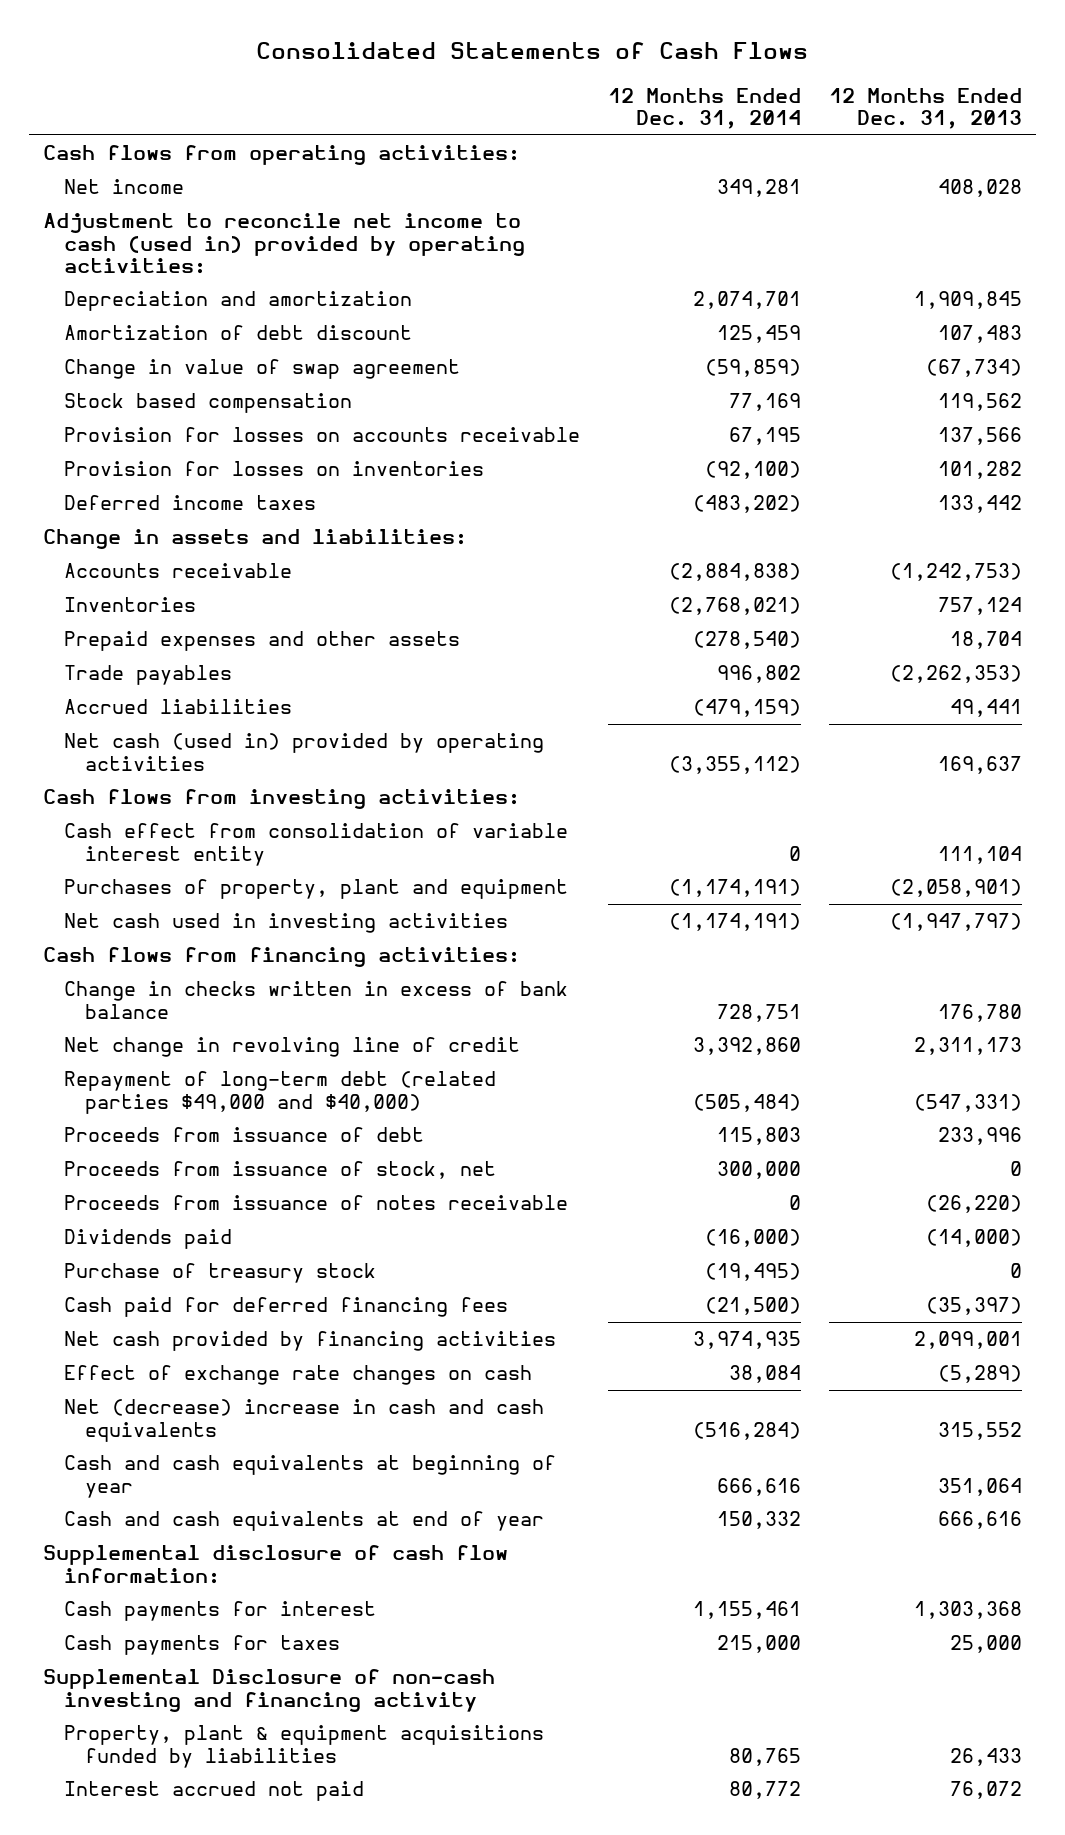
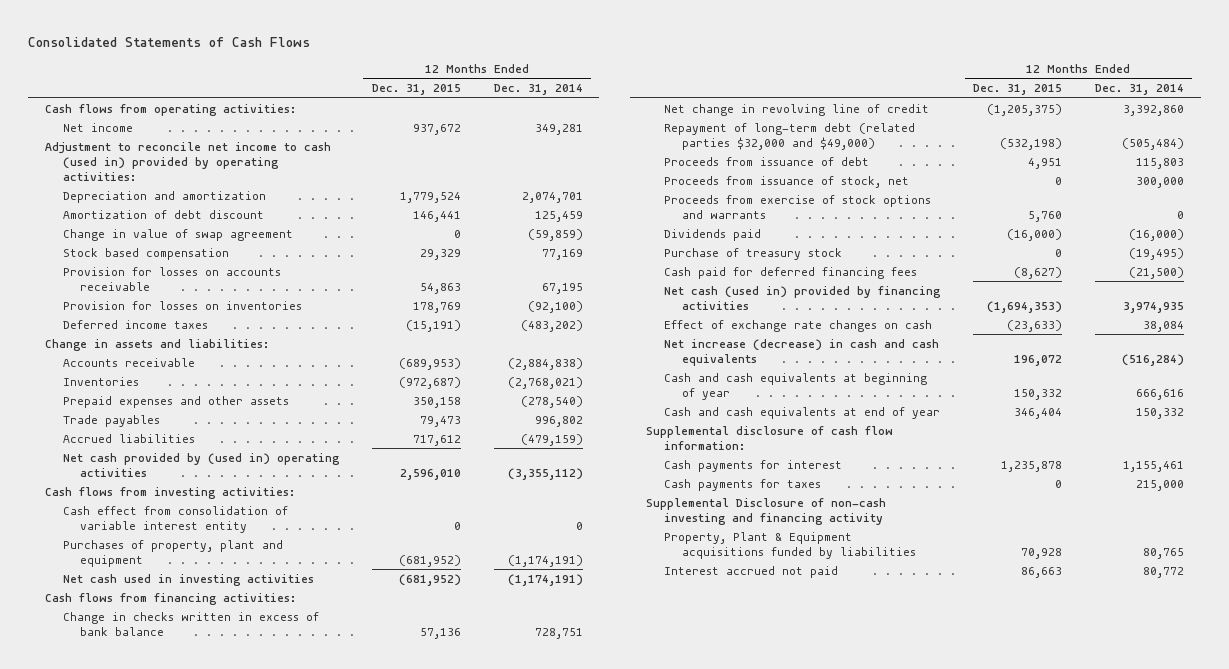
[828,87,1022,130] 12 Months Ended Dec. 31, 2013 -> none
none -> [371,84,461,96] Dec. 31, 2015
[64,733,545,771] Net cash (used in) provided by operating activities -> [62,452,340,477] Net cash provided by (used in) operating activities
[64,1071,497,1114] Repayment of long-term debt (related parties $49,000 and $40,000) -> [663,122,915,150] Repayment of long-term debt (related parties $32,000 and $49,000)
[64,1195,569,1211] Proceeds from issuance of notes receivable -> none
none -> [663,194,931,219] Proceeds from exercise of stock options and warrants
[64,1331,557,1352] Net cash provided by financing activities -> [663,285,941,310] Net cash (used in) provided by financing activities
[64,1399,545,1442] Net (decrease) increase in cash and cash equivalents -> [663,338,939,366] Net increase (decrease) in cash and cash equivalents
[64,1725,545,1768] Property, plant & equipment acquisitions funded by liabilities -> [663,531,916,559] Property, Plant & Equipment acquisitions funded by liabilities

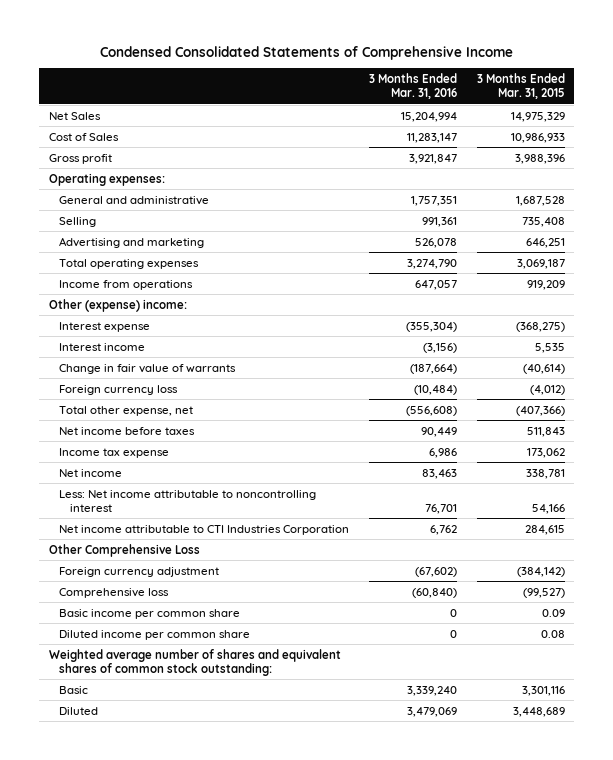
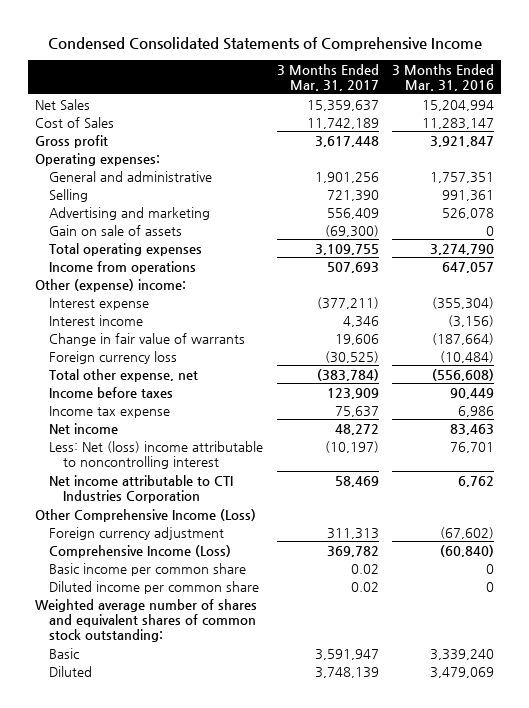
[476,73,565,100] 3 Months Ended Mar. 31, 2015 -> none
none -> [276,63,379,91] 3 Months Ended Mar. 31, 2017
none -> [48,224,182,236] Gain on sale of assets
[59,426,196,435] Net income before taxes -> [48,386,173,398] Income before taxes
[59,489,317,512] Less: Net income attributable to noncontrolling interest -> [48,440,263,469] Less: Net (loss) income attributable to noncontrolling interest
[48,543,200,557] Other Comprehensive Loss -> [35,508,257,522] Other Comprehensive Income (Loss)
[59,587,170,598] Comprehensive loss -> [48,544,231,558] Comprehensive Income (Loss)

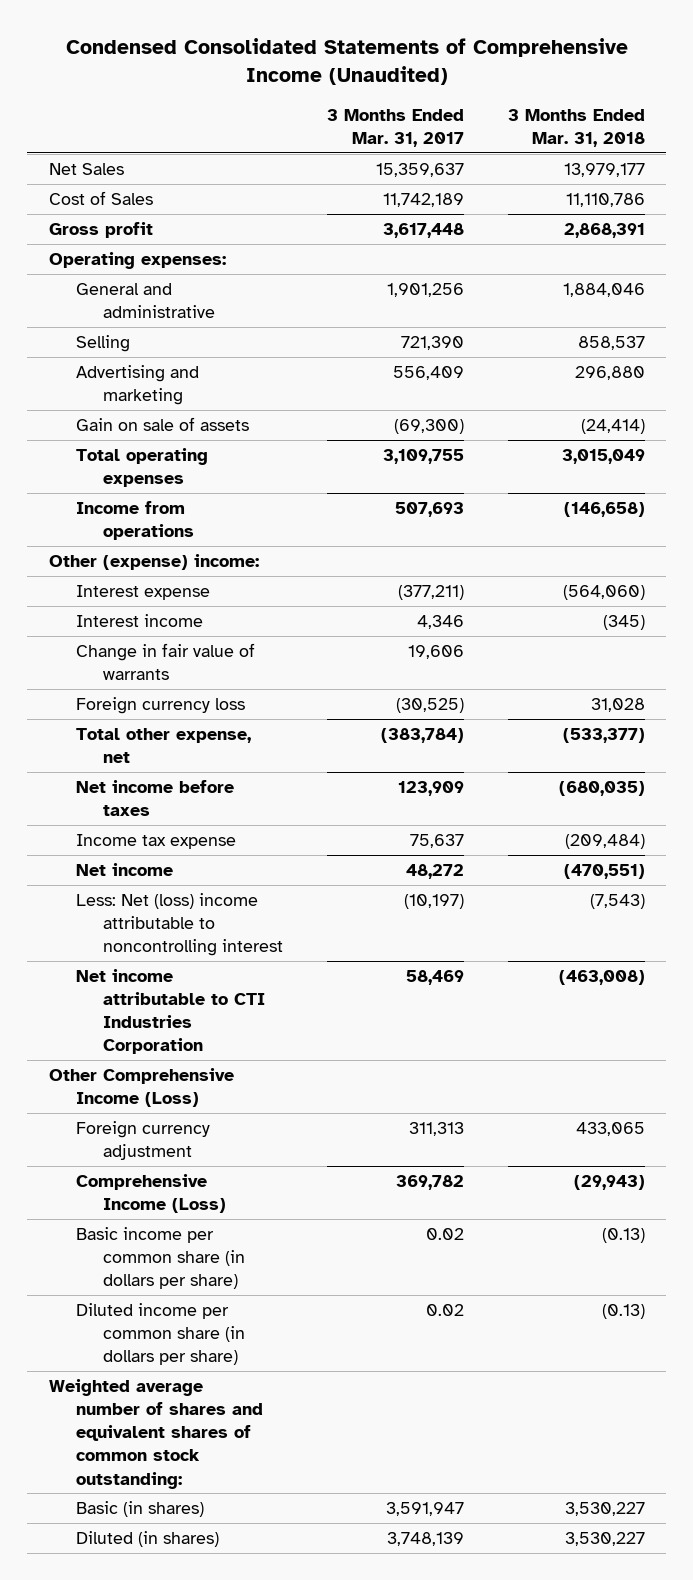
[47,36,482,51] Condensed Consolidated Statements of Comprehensive Income -> [65,38,628,86] Condensed Consolidated Statements of Comprehensive Income (Unaudited)
[392,63,495,91] 3 Months Ended Mar. 31, 2016 -> none
none -> [507,108,645,147] 3 Months Ended Mar. 31, 2018
[48,386,173,398] Income before taxes -> [75,779,234,817] Net income before taxes
[48,562,246,576] Basic income per common share -> [75,1226,246,1290] Basic income per common share (in dollars per share)
[48,580,259,594] Diluted income per common share -> [75,1302,246,1366] Diluted income per common share (in dollars per share)
[48,647,79,659] Basic -> [75,1500,204,1517] Basic (in shares)
[48,665,92,677] Diluted -> [75,1530,219,1547] Diluted (in shares)

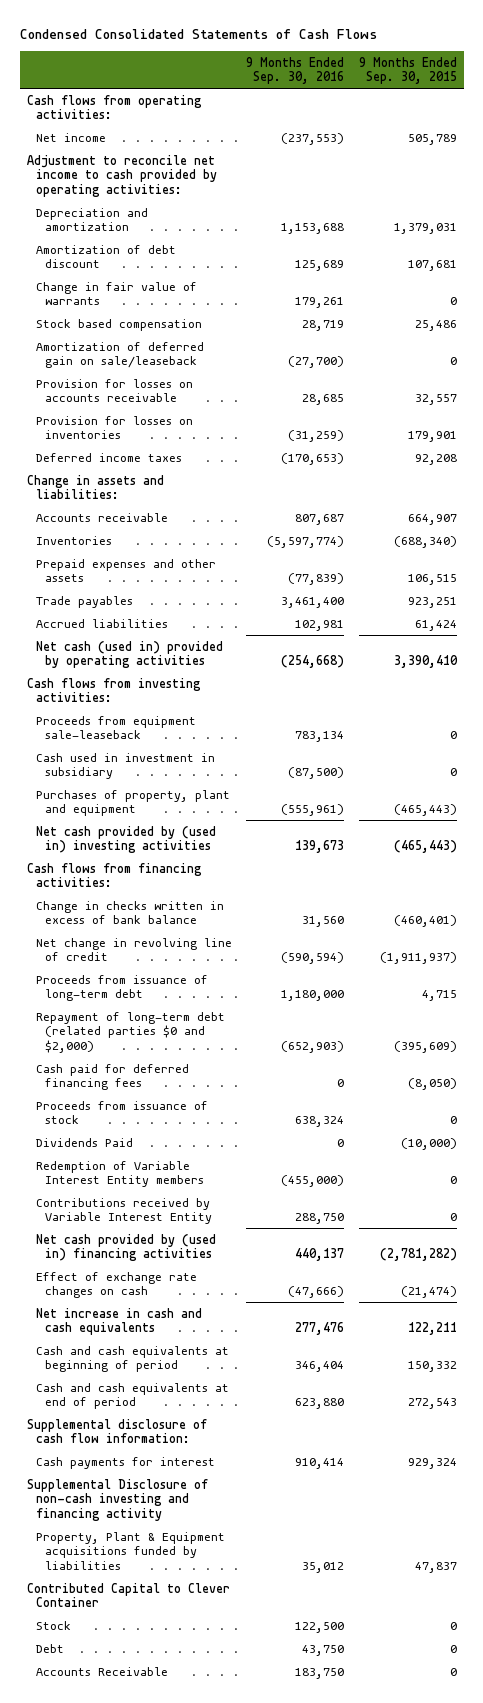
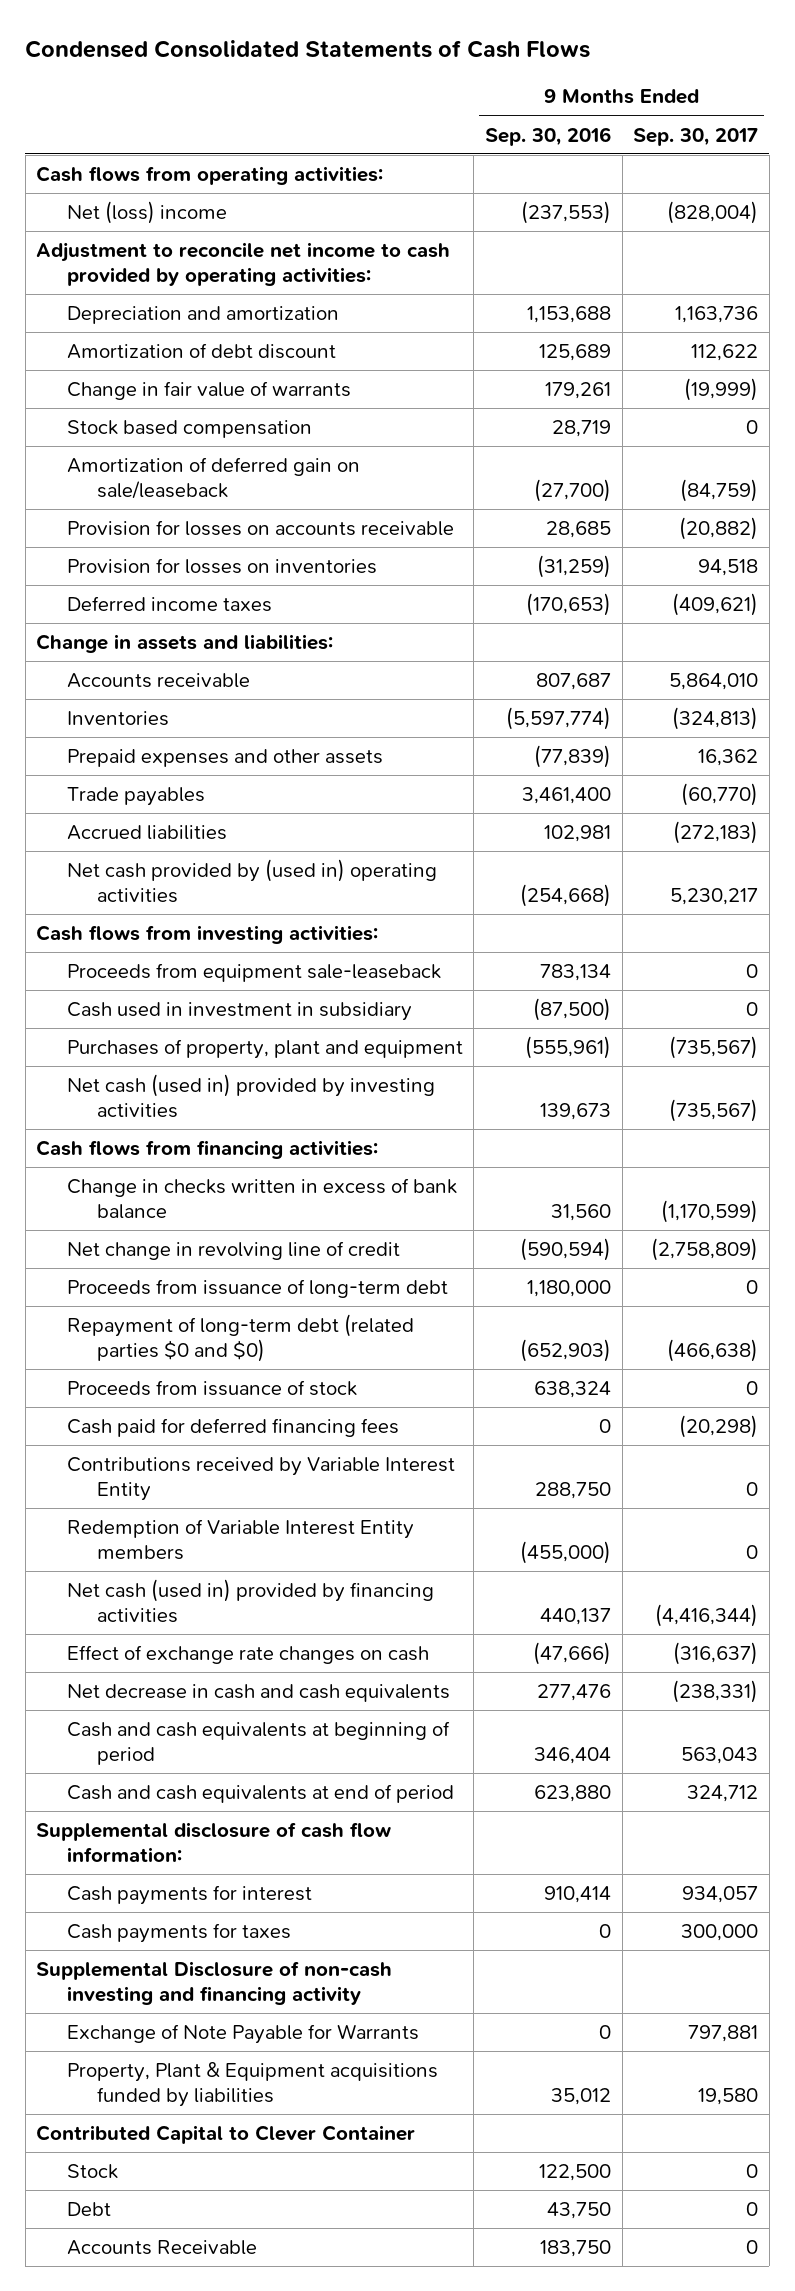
[358,56,457,85] 9 Months Ended Sep. 30, 2015 -> none
none -> [633,127,759,146] Sep. 30, 2017
[35,132,106,142] Net income -> [66,201,227,225] Net (loss) income
[35,640,223,669] Net cash (used in) provided by operating activities -> [66,859,437,903] Net cash provided by (used in) operating activities
[35,825,216,854] Net cash provided by (used in) investing activities -> [66,1074,435,1118] Net cash (used in) provided by investing activities
[35,1011,225,1053] Repayment of long-term debt (related parties $0 and $2,000) -> [66,1314,414,1362] Repayment of long-term debt (related parties $0 and $0)
[35,1137,133,1147] Dividends Paid -> none
[35,1063,189,1091] Cash paid for deferred financing fees -> [66,1418,399,1438] Cash paid for deferred financing fees
[35,1160,205,1188] Redemption of Variable Interest Entity members -> [66,1519,414,1560] Redemption of Variable Interest Entity members
[35,1233,216,1262] Net cash provided by (used in) financing activities -> [66,1579,434,1623] Net cash (used in) provided by financing activities
[35,1307,202,1336] Net increase in cash and cash equivalents -> [66,1684,450,1703] Net decrease in cash and cash equivalents
none -> [66,1923,291,1944] Cash payments for taxes
none -> [66,2024,419,2045] Exchange of Note Payable for Warrants

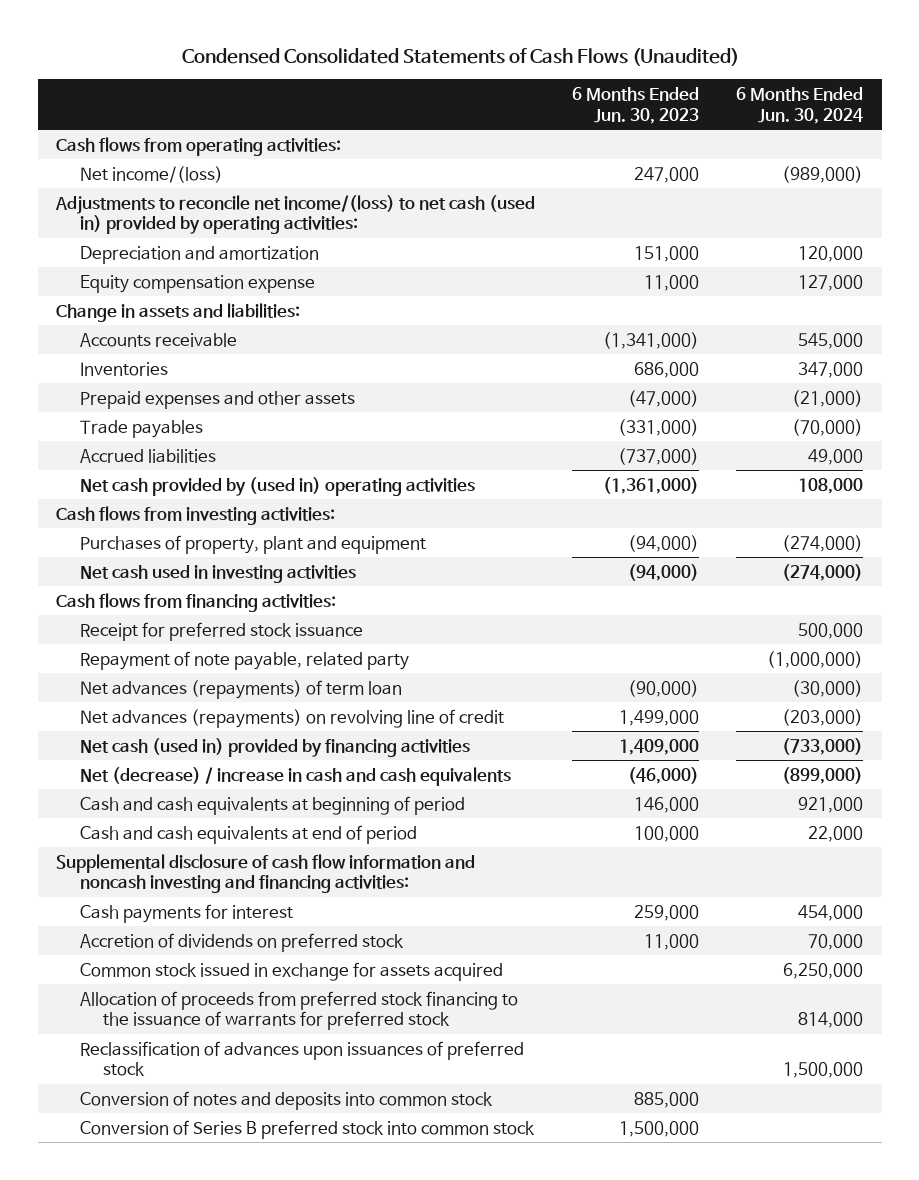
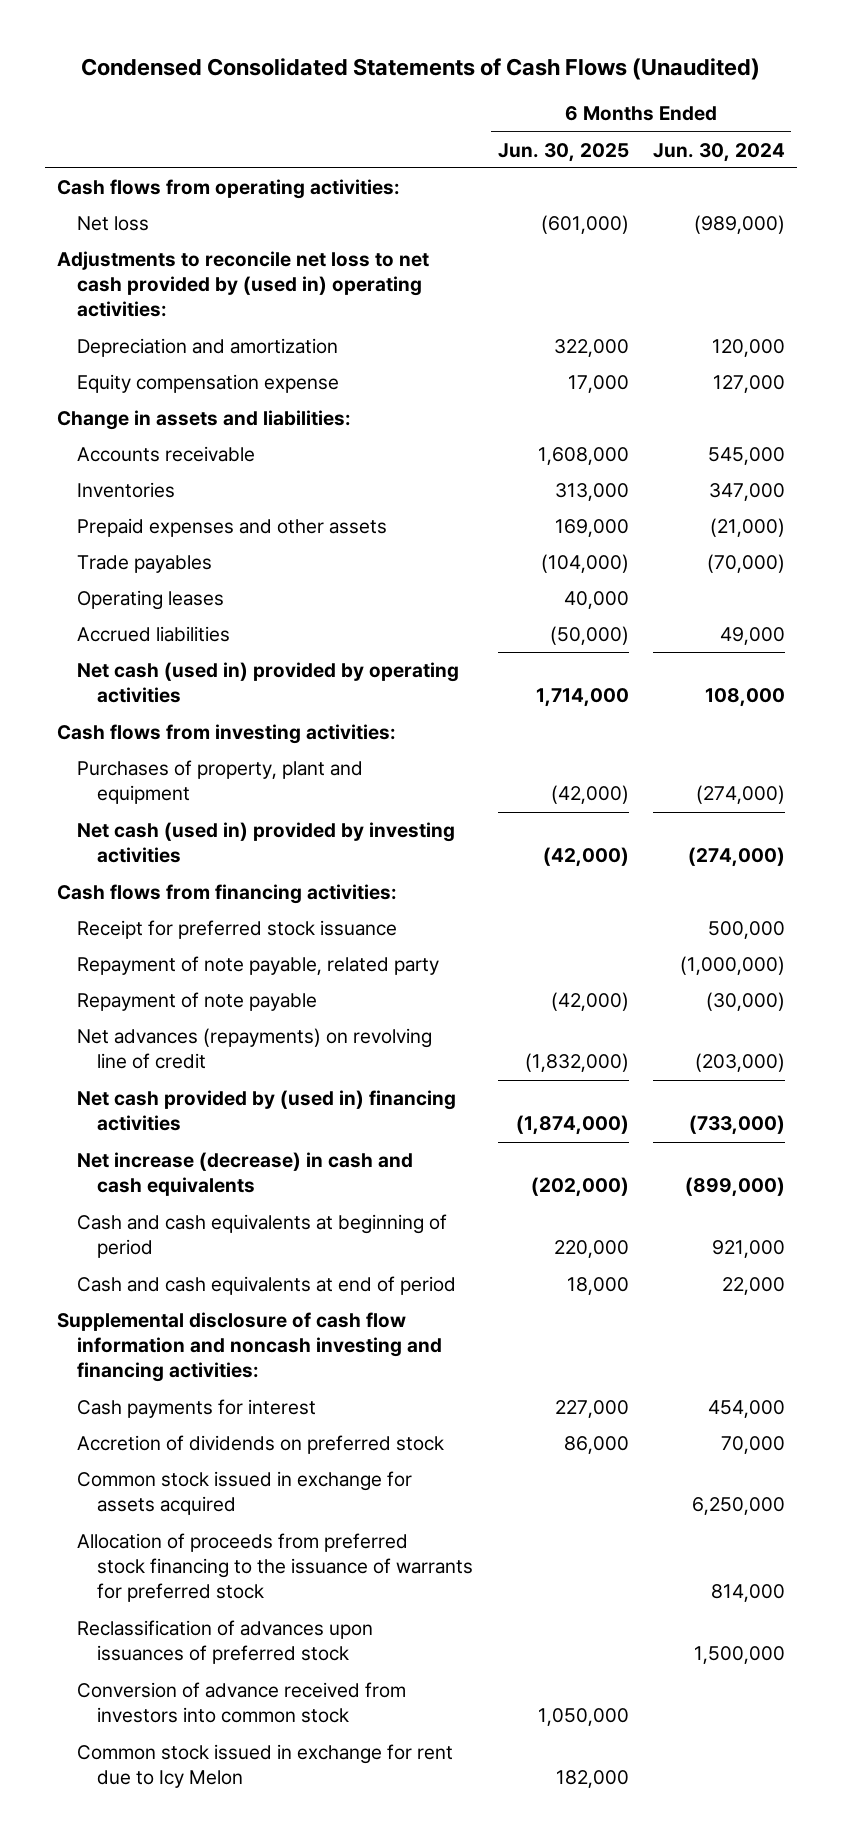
[572,87,700,124] 6 Months Ended Jun. 30, 2023 -> none
none -> [497,142,629,162] Jun. 30, 2025
[79,165,223,183] Net income/(loss) -> [77,216,150,232] Net loss
[55,194,536,235] Adjustments to reconcile net income/(loss) to net cash (used in) provided by operating activities: -> [57,251,430,318] Adjustments to reconcile net loss to net cash provided by (used in) operating activities:
none -> [77,590,225,611] Operating leases
[79,476,475,496] Net cash provided by (used in) operating activities -> [77,662,460,704] Net cash (used in) provided by operating activities
[79,564,356,583] Net cash used in investing activities -> [77,822,456,864] Net cash (used in) provided by investing activities
[79,679,402,699] Net advances (repayments) of term loan -> none
none -> [77,992,318,1012] Repayment of note payable
[79,737,470,757] Net cash (used in) provided by financing activities -> [77,1090,457,1132] Net cash provided by (used in) financing activities
[79,766,511,786] Net (decrease) / increase in cash and cash equivalents -> [77,1152,414,1197] Net increase (decrease) in cash and cash equivalents
[79,1090,493,1110] Conversion of notes and deposits into common stock -> none
[79,1119,535,1139] Conversion of Series B preferred stock into common stock -> none
none -> [77,1682,407,1724] Conversion of advance received from investors into common stock
none -> [77,1744,454,1789] Common stock issued in exchange for rent due to Icy Melon

